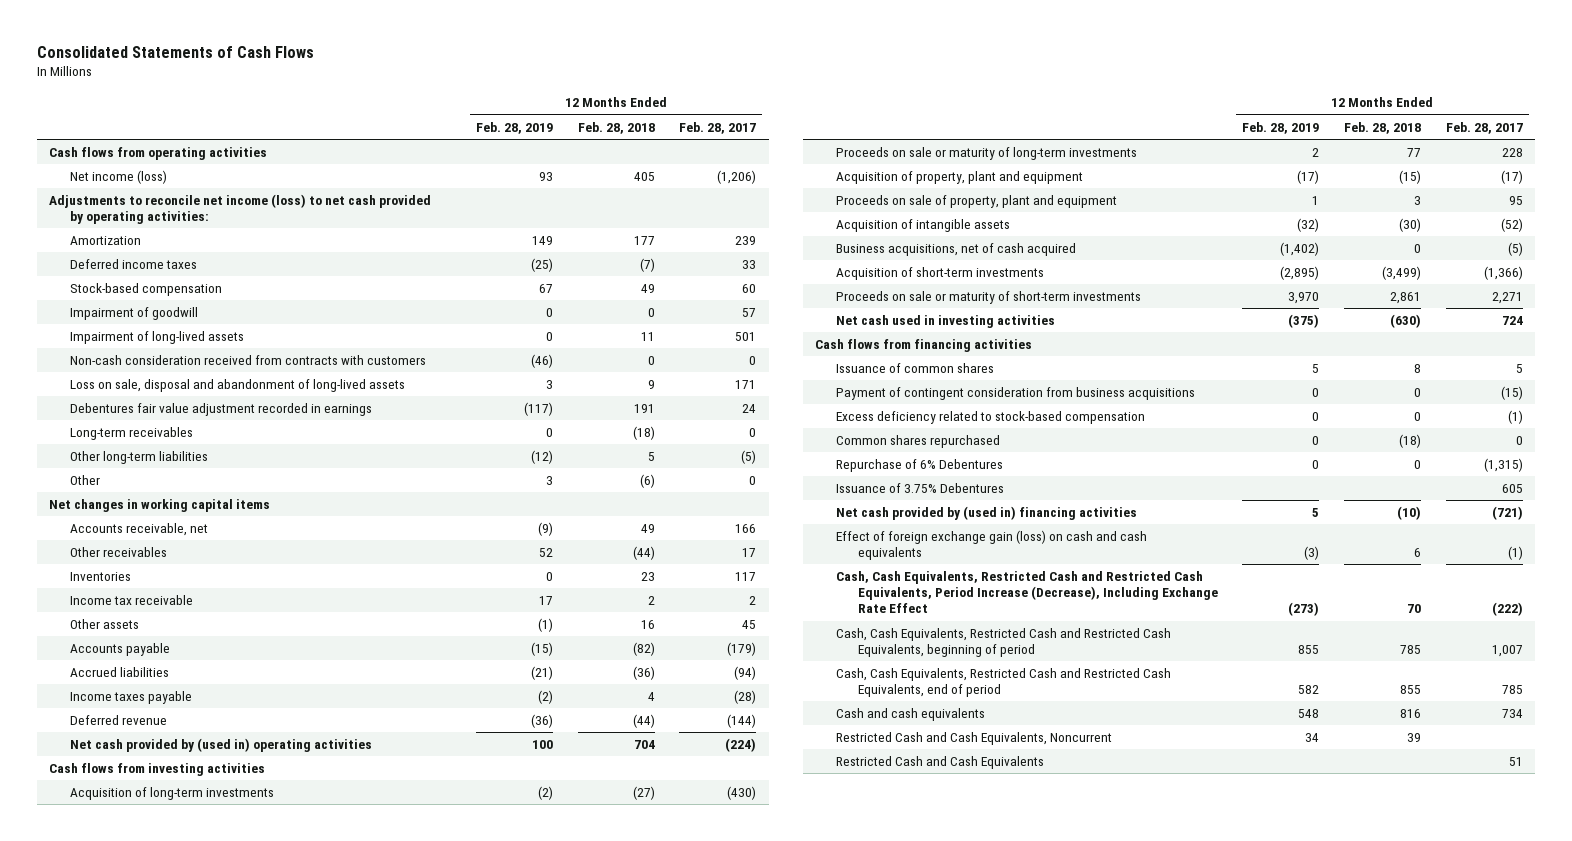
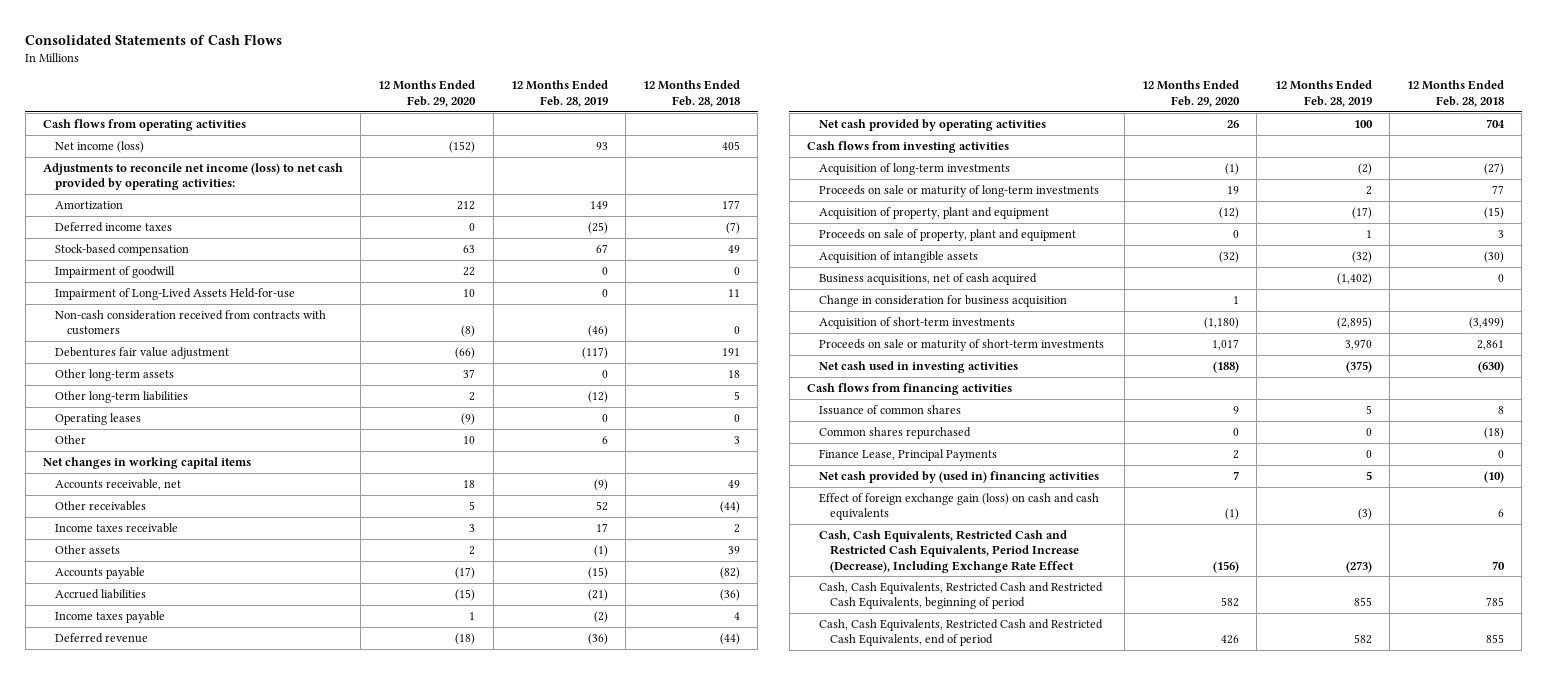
[679,121,757,134] Feb. 28, 2017 -> none
none -> [378,80,477,107] 12 Months Ended Feb. 29, 2020
[70,331,245,345] Impairment of long-lived assets -> [54,287,295,300] Impairment of Long-Lived Assets Held-for-use
[70,379,406,393] Loss on sale, disposal and abandonment of long-lived assets -> none
[70,427,194,441] Long-term receivables -> none
[70,403,373,417] Debentures fair value adjustment recorded in earnings -> [54,346,229,359] Debentures fair value adjustment
none -> [54,368,174,381] Other long-term assets
none -> [54,412,141,425] Operating leases
[545,476,553,486] 3 -> [601,435,608,444] 6
[639,474,655,489] (6) -> [734,435,741,444] 3
[70,572,132,582] Inventories -> none
[70,595,194,606] Income tax receivable -> [54,522,178,533] Income taxes receivable
[640,620,655,630] 16 -> [728,545,741,554] 39
[70,738,373,753] Net cash provided by (used in) operating activities -> [818,118,1046,131] Net cash provided by operating activities
none -> [818,294,1067,307] Change in consideration for business acquisition
[836,387,1196,401] Payment of contingent consideration from business acquisitions -> none
[836,411,1146,425] Excess deficiency related to stock-based compensation -> none
[836,459,1004,473] Repurchase of 6% Debentures -> none
[836,483,1005,494] Issuance of 3.75% Debentures -> none
none -> [818,448,997,461] Finance Lease, Principal Payments
[836,708,986,722] Cash and cash equivalents -> none
[836,732,1113,746] Restricted Cash and Cash Equivalents, Noncurrent -> none
[836,756,1045,770] Restricted Cash and Cash Equivalents -> none

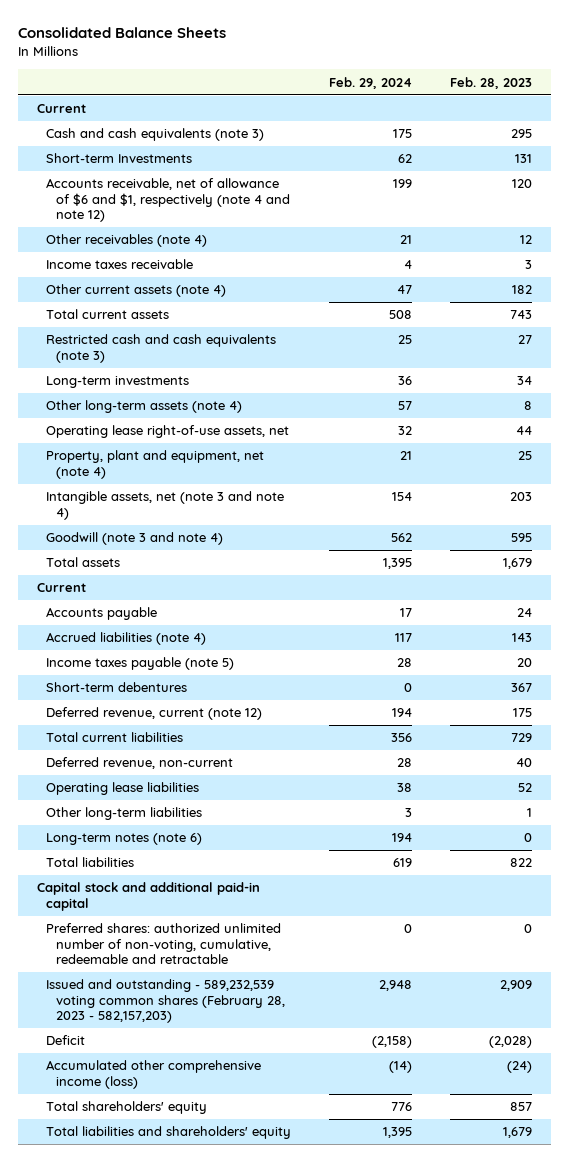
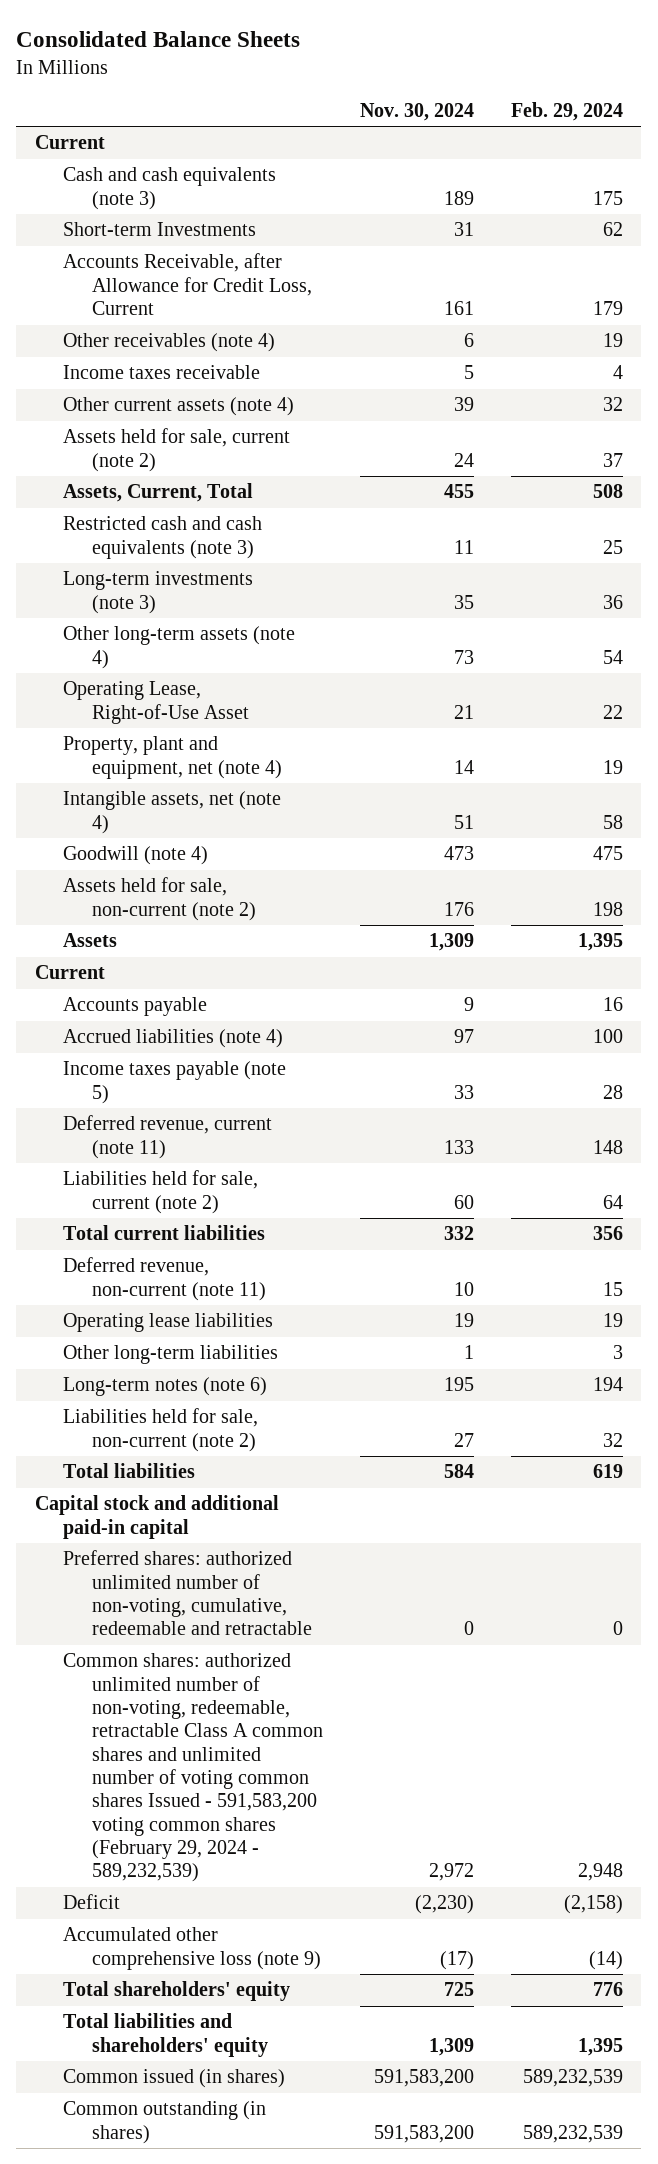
[450,76,533,89] Feb. 28, 2023 -> none
none -> [360,102,475,121] Nov. 30, 2024
[46,178,291,223] Accounts receivable, net of allowance of $6 and $1, respectively (note 4 and note 12) -> none
none -> [63,253,313,316] Accounts Receivable, after Allowance for Credit Loss, Current
[400,235,413,245] 21 -> [602,333,623,348] 19
[397,285,413,295] 47 -> [602,397,623,412] 32
none -> [63,428,291,472] Assets held for sale, current (note 2)
[46,309,170,320] Total current assets -> [63,483,254,503] Assets, Current, Total
[46,376,190,389] Long-term investments -> [63,571,254,614] Long-term investments (note 3)
[398,401,413,411] 57 -> [602,649,623,664] 54
[46,425,290,439] Operating lease right-of-use assets, net -> [63,681,250,724] Operating Lease, Right-of-Use Asset
[398,426,413,436] 32 -> [602,704,623,719] 22
[400,451,413,461] 21 -> [602,759,623,774] 19
[46,491,285,520] Intangible assets, net (note 3 and note 4) -> [63,791,282,834] Intangible assets, net (note 4)
[392,492,413,502] 154 -> [602,814,623,829] 58
[46,532,224,546] Goodwill (note 3 and note 4) -> [63,846,209,866] Goodwill (note 4)
[391,533,413,543] 562 -> [592,846,623,861] 475
none -> [63,877,257,921] Assets held for sale, non-current (note 2)
[46,557,121,568] Total assets -> [63,933,118,948] Assets
[400,608,413,618] 17 -> [602,997,623,1012] 16
[395,633,413,643] 117 -> [592,1029,623,1044] 100
[46,682,188,693] Short-term debentures -> none
[46,707,263,721] Deferred revenue, current (note 12) -> [63,1115,273,1159] Deferred revenue, current (note 11)
[392,708,413,718] 194 -> [592,1139,623,1154] 148
none -> [63,1170,259,1214] Liabilities held for sale, current (note 2)
[46,757,234,770] Deferred revenue, non-current -> [63,1257,267,1301] Deferred revenue, non-current (note 11)
[397,758,413,768] 28 -> [602,1281,623,1296] 15
[397,783,413,793] 38 -> [602,1313,623,1328] 19
none -> [63,1408,259,1452] Liabilities held for sale, non-current (note 2)
[46,979,286,1024] Issued and outstanding - 589,232,539 voting common shares (February 28, 2023 - 582,157,203) -> [63,1653,324,1883] Common shares: authorized unlimited number of non-voting, redeemable, retractable Class A common shares and unlimited number of voting common shares Issued - 591,583,200 voting common shares (February 29, 2024 - 589,232,539)
[46,1060,262,1089] Accumulated other comprehensive income (loss) -> [63,1927,322,1970] Accumulated other comprehensive loss (note 9)
none -> [63,2069,286,2089] Common issued (in shares)
none -> [63,2101,267,2144] Common outstanding (in shares)

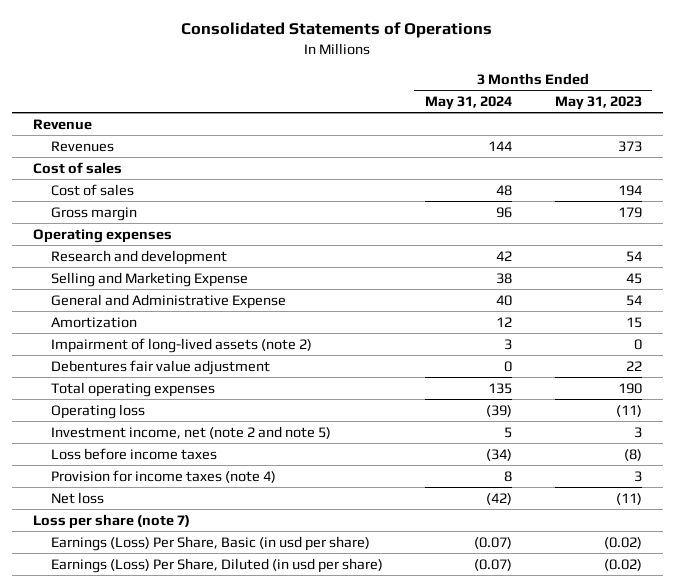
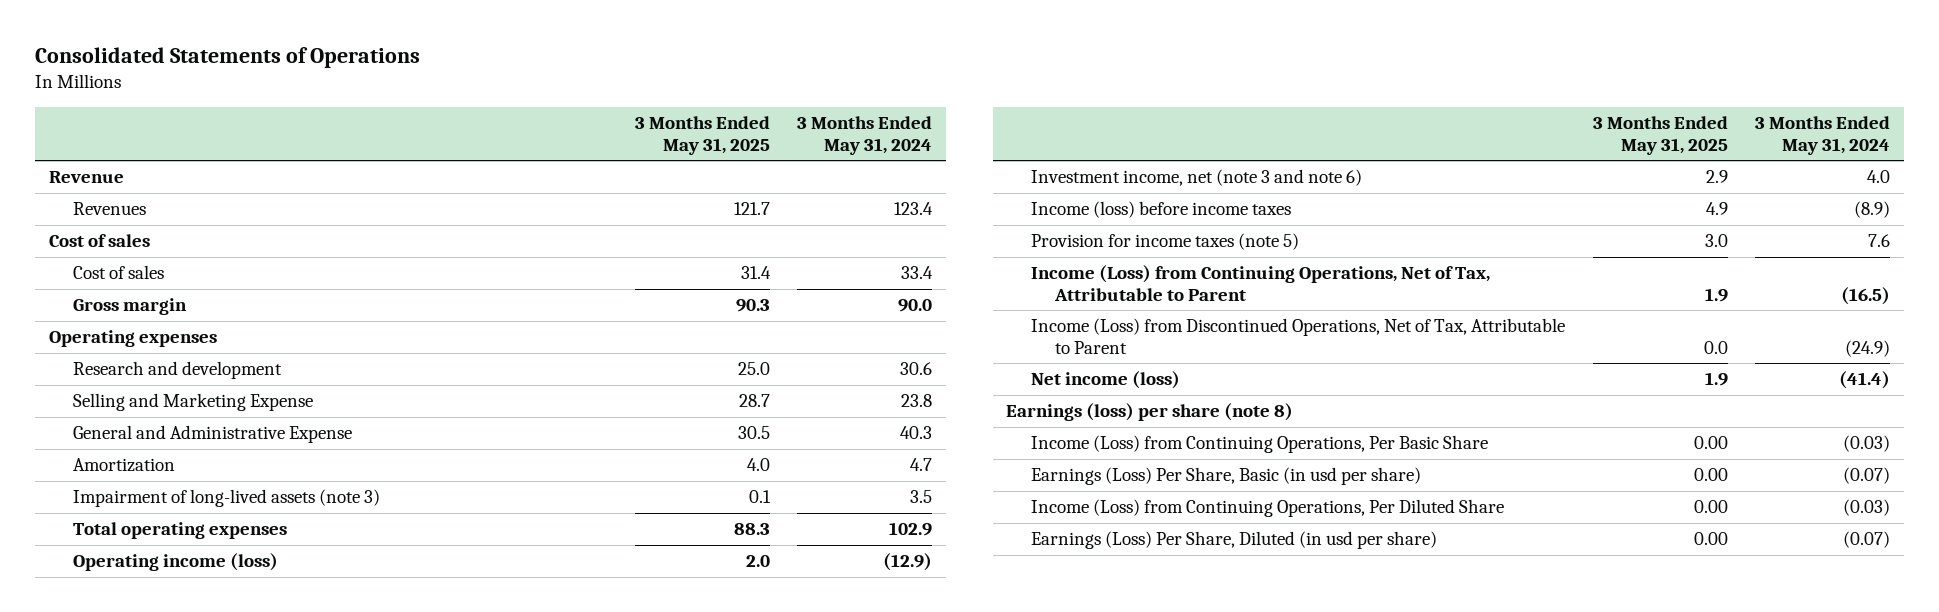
[554,95,642,110] May 31, 2023 -> none
none -> [634,116,770,155] 3 Months Ended May 31, 2025
[488,140,513,151] 144 -> [894,202,934,216] 123.4
[496,184,513,196] 48 -> [901,266,934,280] 33.4
[496,206,513,218] 96 -> [898,299,933,313] 90.0
[50,359,270,375] Debentures fair value adjustment -> none
[496,250,513,261] 42 -> [900,362,933,376] 30.6
[496,272,513,284] 38 -> [901,394,933,408] 23.8
[496,294,513,306] 40 -> [900,426,933,440] 40.3
[496,316,513,327] 12 -> [910,458,933,472] 4.7
[50,337,312,353] Impairment of long-lived assets (note 2) -> [72,489,380,508] Impairment of long-lived assets (note 3)
[504,338,513,350] 3 -> [910,490,933,504] 3.5
[488,382,513,394] 135 -> [889,522,933,537] 102.9
[50,403,145,419] Operating loss -> [72,553,278,572] Operating income (loss)
[486,404,513,417] (39) -> [883,553,933,572] (12.9)
[50,425,331,439] Investment income, net (note 2 and note 5) -> [1030,169,1362,187] Investment income, net (note 3 and note 6)
[504,426,513,438] 5 -> [1867,170,1891,184] 4.0
[50,447,217,460] Loss before income taxes -> [1030,201,1291,219] Income (loss) before income taxes
[486,448,513,461] (34) -> [1854,201,1891,219] (8.9)
[50,469,276,483] Provision for income taxes (note 4) -> [1030,233,1299,251] Provision for income taxes (note 5)
[504,470,513,482] 8 -> [1868,234,1891,248] 7.6
none -> [1030,265,1490,301] Income (Loss) from Continuing Operations, Net of Tax, Attributable to Parent
none -> [1030,318,1565,354] Income (Loss) from Discontinued Operations, Net of Tax, Attributable to Parent
[50,491,104,504] Net loss -> [1030,371,1180,390] Net income (loss)
[486,492,513,505] (42) -> [1839,371,1891,390] (41.4)
[33,513,191,529] Loss per share (note 7) -> [1006,403,1294,422] Earnings (loss) per share (note 8)
none -> [1030,435,1488,454] Income (Loss) from Continuing Operations, Per Basic Share
none -> [1030,499,1504,518] Income (Loss) from Continuing Operations, Per Diluted Share

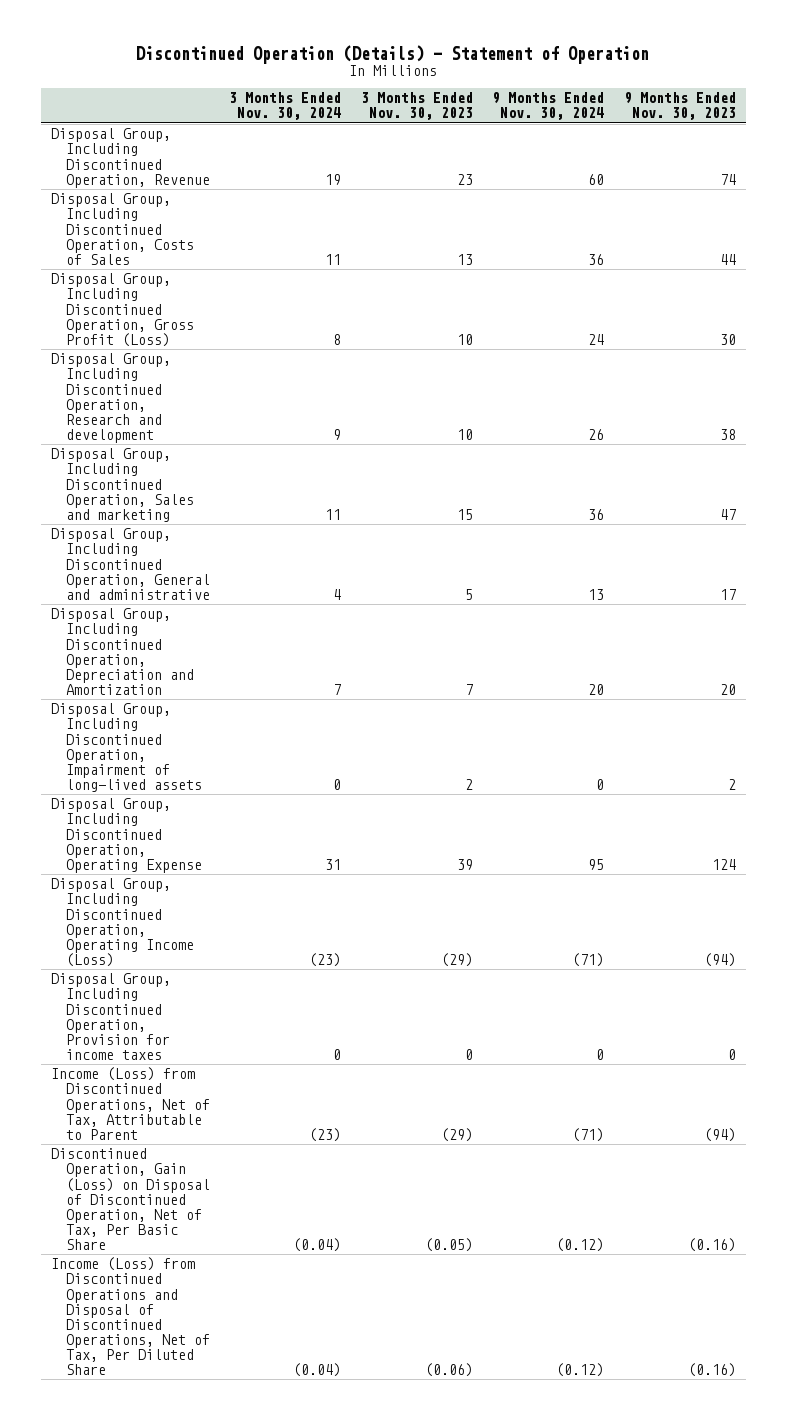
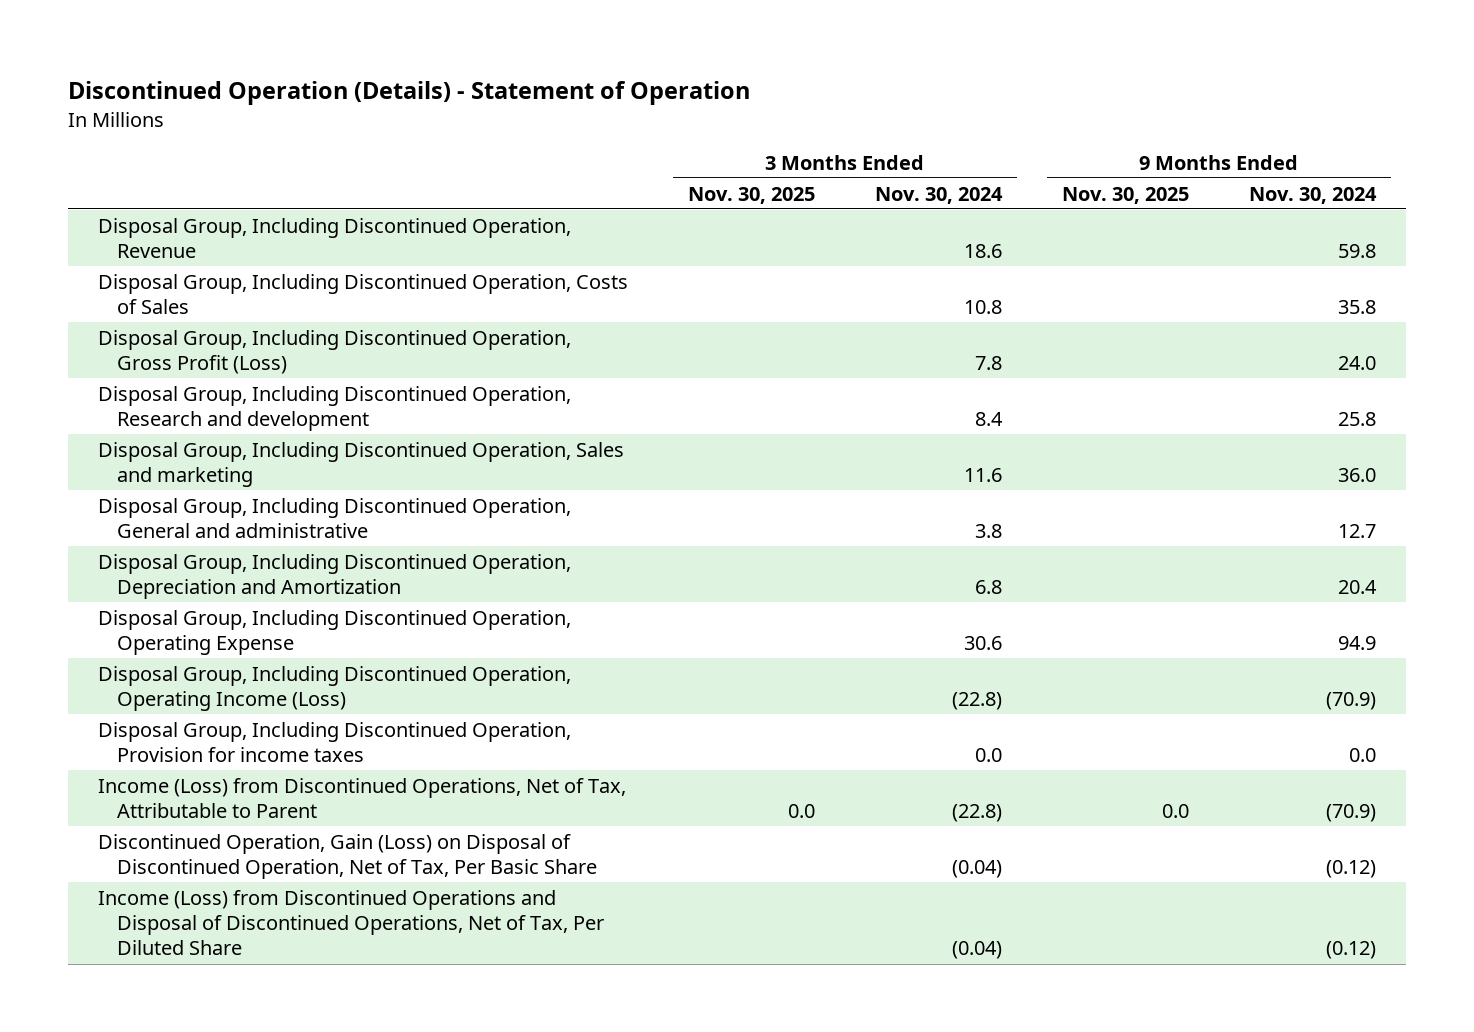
[360,92,473,121] 3 Months Ended Nov. 30, 2023 -> none
[623,92,736,121] 9 Months Ended Nov. 30, 2023 -> none
none -> [687,186,815,204] Nov. 30, 2025
none -> [1061,186,1189,204] Nov. 30, 2025
[50,703,202,792] Disposal Group, Including Discontinued Operation, Impairment of long-lived assets -> none
[325,173,342,185] 19 -> [963,244,1002,259] 18.6
[588,173,605,185] 60 -> [1337,244,1376,259] 59.8
[325,253,342,265] 11 -> [963,300,1002,315] 10.8
[588,253,605,265] 36 -> [1337,300,1376,315] 35.8
[333,333,342,345] 8 -> [974,356,1002,371] 7.8
[588,333,605,345] 24 -> [1337,356,1376,371] 24.0
[333,428,342,440] 9 -> [974,412,1003,427] 8.4
[588,428,605,440] 26 -> [1337,412,1376,427] 25.8
[325,508,342,520] 11 -> [963,468,1002,483] 11.6
[588,508,605,520] 36 -> [1337,468,1376,483] 36.0
[333,588,342,600] 4 -> [974,524,1002,539] 3.8
[588,588,605,600] 13 -> [1337,524,1376,539] 12.7
[333,683,342,695] 7 -> [974,580,1002,595] 6.8
[588,683,605,695] 20 -> [1337,580,1377,595] 20.4
[325,858,342,870] 31 -> [963,636,1002,651] 30.6
[588,858,605,870] 95 -> [1337,636,1376,651] 94.9
[309,952,342,967] (23) -> [951,692,1002,711] (22.8)
[572,952,605,967] (71) -> [1325,692,1376,711] (70.9)
[333,1048,342,1060] 0 -> [974,748,1002,763] 0.0
[596,1048,605,1060] 0 -> [1348,748,1376,763] 0.0
[309,1127,342,1142] (23) -> [951,804,1002,823] (22.8)
[572,1127,605,1142] (71) -> [1325,804,1376,823] (70.9)

